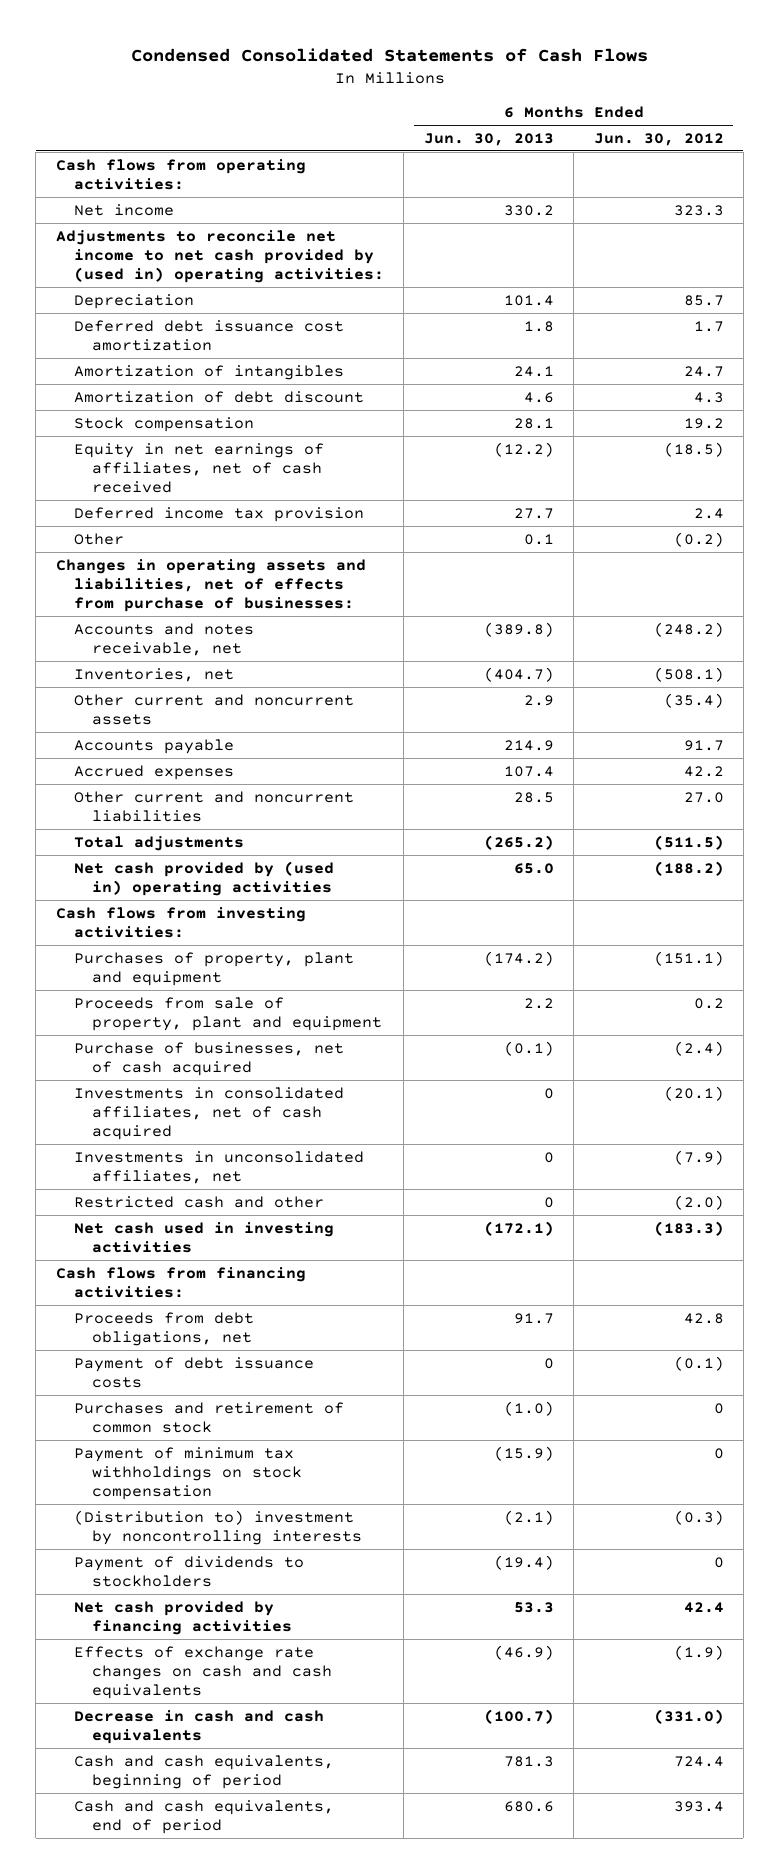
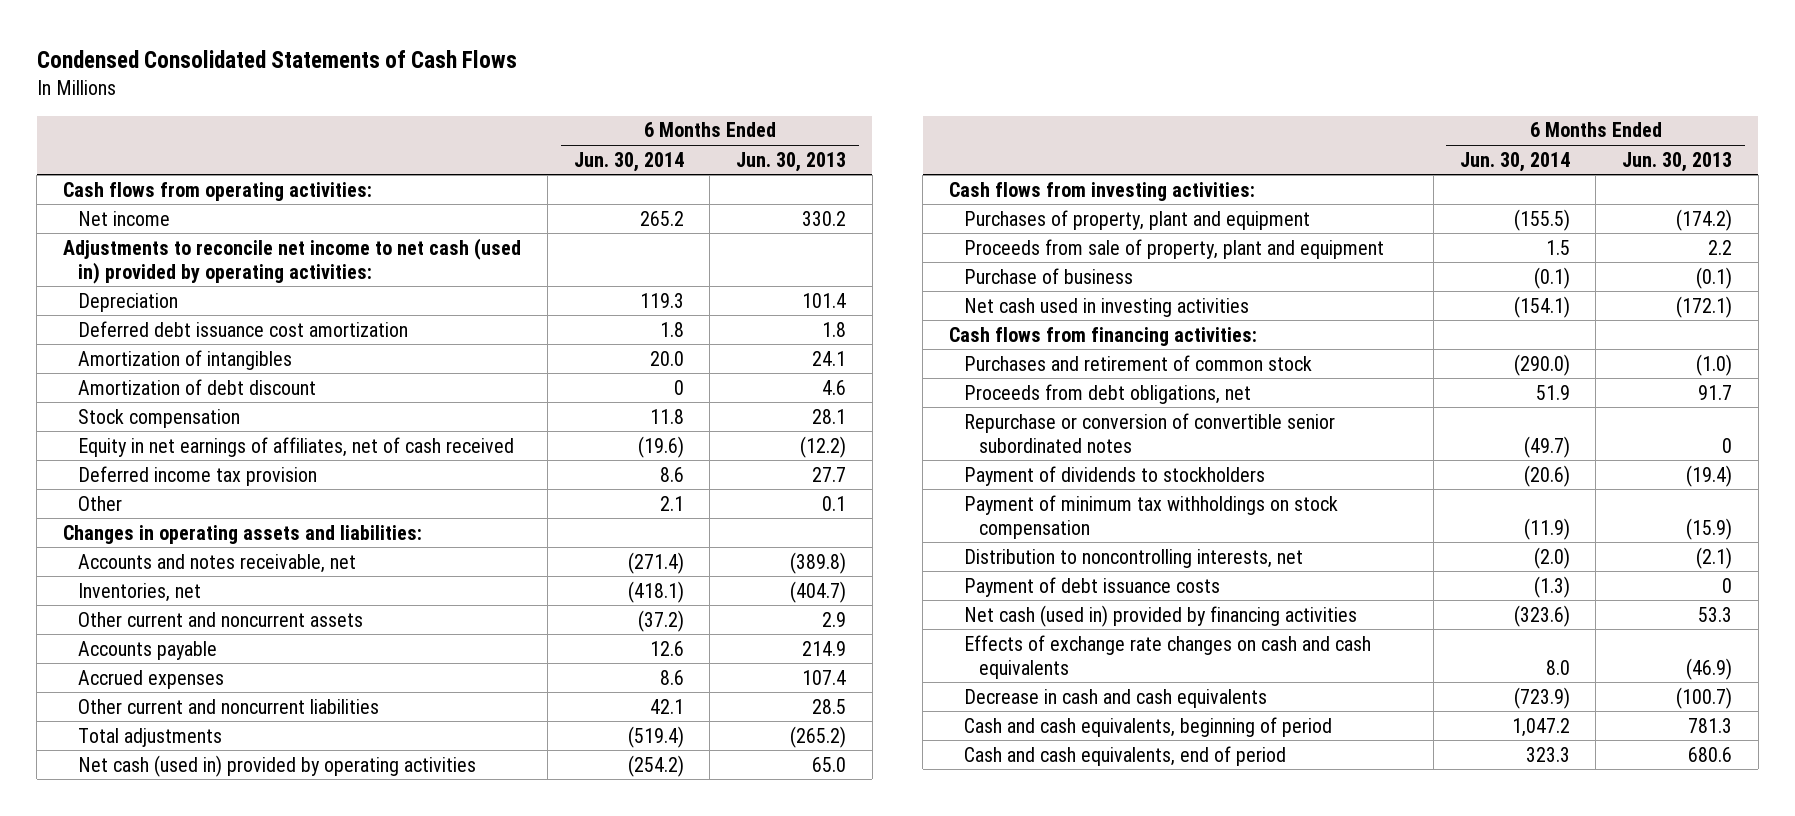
[593,132,724,146] Jun. 30, 2012 -> none
none -> [573,151,684,172] Jun. 30, 2014
[55,229,384,284] Adjustments to reconcile net income to net cash provided by (used in) operating activities: -> [63,237,522,284] Adjustments to reconcile net income to net cash (used in) provided by operating activities:
[55,558,366,613] Changes in operating assets and liabilities, net of effects from purchase of businesses: -> [63,524,423,544] Changes in operating assets and liabilities:
[73,860,334,896] Net cash provided by (used in) operating activities -> [78,754,477,777] Net cash (used in) provided by operating activities
[73,1086,344,1141] Investments in consolidated affiliates, net of cash acquired -> none
[73,1150,364,1184] Investments in unconsolidated affiliates, net -> none
[73,1195,324,1208] Restricted cash and other -> none
[73,1041,344,1076] Purchase of businesses, net of cash acquired -> [964,267,1134,284] Purchase of business
[73,1509,363,1545] (Distribution to) investment by noncontrolling interests -> none
[73,1311,254,1346] Proceeds from debt obligations, net -> [964,383,1252,404] Proceeds from debt obligations, net
none -> [964,412,1336,453] Repurchase or conversion of convertible senior subordinated notes
[73,1446,303,1501] Payment of minimum tax withholdings on stock compensation -> [964,494,1339,539] Payment of minimum tax withholdings on stock compensation
none -> [964,548,1304,568] Distribution to noncontrolling interests, net
[73,1356,314,1388] Payment of debt issuance costs -> [964,576,1221,597] Payment of debt issuance costs
[73,1600,293,1635] Net cash provided by financing activities -> [964,604,1358,627] Net cash (used in) provided by financing activities

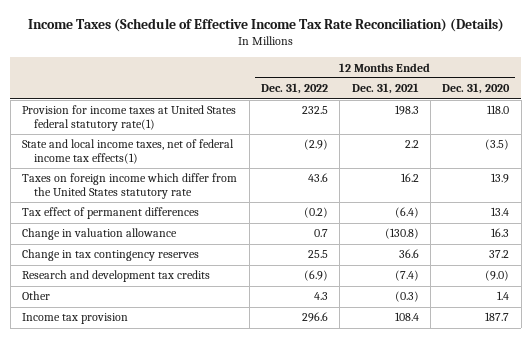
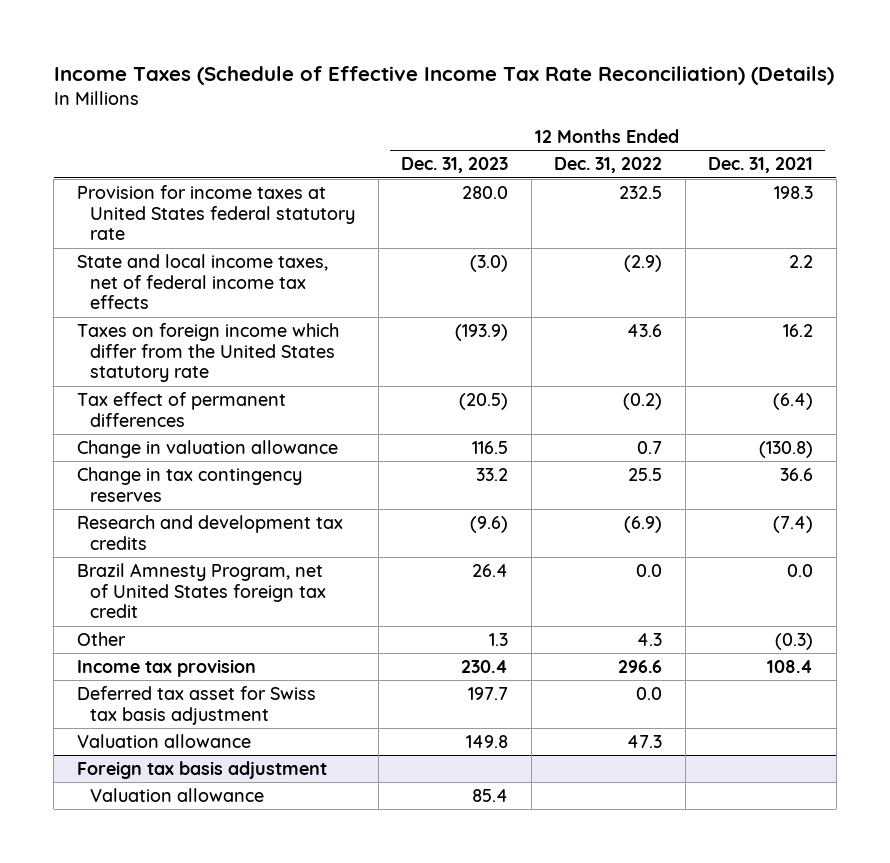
[442,83,511,95] Dec. 31, 2020 -> none
none -> [401,157,509,174] Dec. 31, 2023
[22,105,237,132] Provision for income taxes at United States federal statutory rate(1) -> [76,184,356,241] Provision for income taxes at United States federal statutory rate
[22,139,235,165] State and local income taxes, net of federal income tax effects(1) -> [76,253,328,310] State and local income taxes, net of federal income tax effects
none -> [76,562,327,619] Brazil Amnesty Program, net of United States foreign tax credit
none -> [76,685,316,725] Deferred tax asset for Swiss tax basis adjustment
none -> [76,733,251,748] Valuation allowance
none -> [76,760,327,779] Foreign tax basis adjustment
none -> [90,787,265,802] Valuation allowance

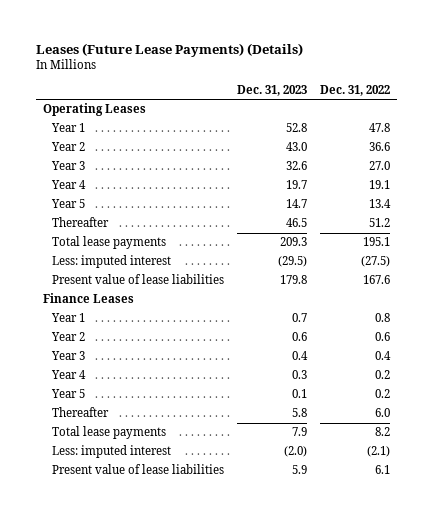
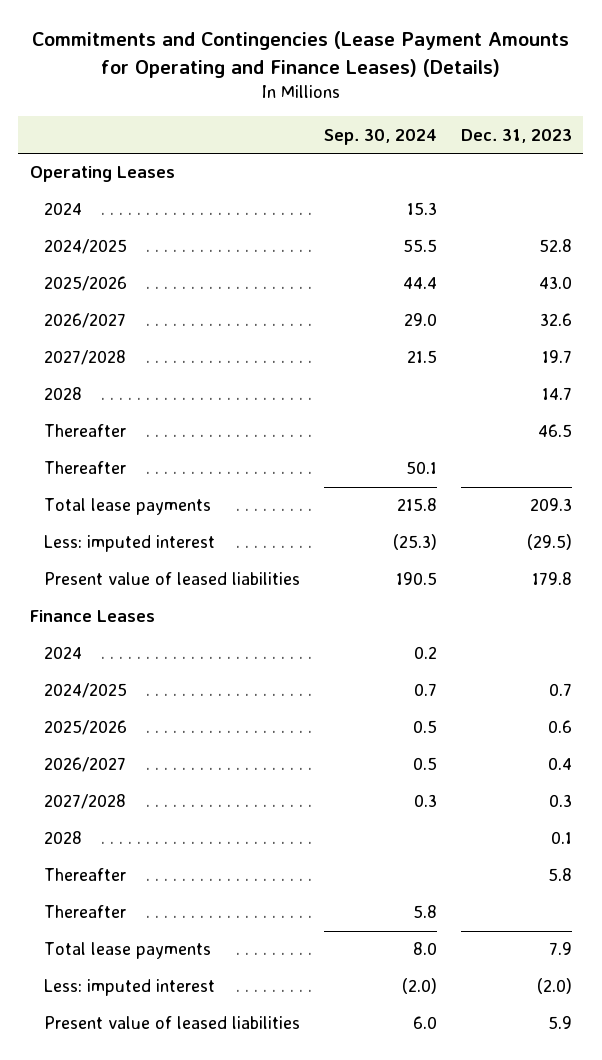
[35,42,303,57] Leases (Future Lease Payments) (Details) -> [31,31,569,79] Commitments and Contingencies (Lease Payment Amounts for Operating and Finance Leases) (Details)
[320,85,391,97] Dec. 31, 2022 -> none
none -> [323,128,437,145] Sep. 30, 2024
none -> [44,202,83,216] 2024
[50,123,85,133] Year 1 -> [44,239,128,255] 2024/2025
[50,142,85,152] Year 2 -> [44,276,128,292] 2025/2026
[50,161,85,171] Year 3 -> [44,313,127,329] 2026/2027
[50,180,86,190] Year 4 -> [44,350,127,366] 2027/2028
[50,199,85,209] Year 5 -> [44,387,83,401] 2028
none -> [44,461,127,475] Thereafter
[51,274,224,285] Present value of lease liabilities -> [44,572,301,586] Present value of leased liabilities
none -> [44,646,83,660] 2024
[50,313,85,323] Year 1 -> [44,683,128,699] 2024/2025
[50,332,85,342] Year 2 -> [44,720,128,736] 2025/2026
[50,351,85,361] Year 3 -> [44,757,127,773] 2026/2027
[50,370,86,380] Year 4 -> [44,794,127,810] 2027/2028
[50,389,85,399] Year 5 -> [44,831,83,845] 2028
none -> [44,905,127,919] Thereafter
[51,464,224,475] Present value of lease liabilities -> [44,1016,301,1030] Present value of leased liabilities

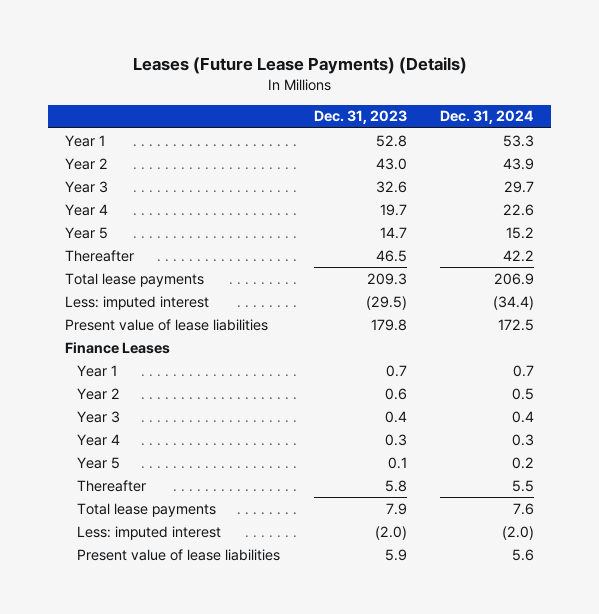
[31,31,569,79] Commitments and Contingencies (Lease Payment Amounts for Operating and Finance Leases) (Details) -> [132,57,467,75] Leases (Future Lease Payments) (Details)
[323,128,437,145] Sep. 30, 2024 -> none
none -> [440,110,535,125] Dec. 31, 2024
[30,166,176,183] Operating Leases -> none
[44,202,83,216] 2024 -> none
[44,239,128,255] 2024/2025 -> [64,134,105,147] Year 1
[44,276,128,292] 2025/2026 -> [64,157,108,170] Year 2
[44,313,127,329] 2026/2027 -> [64,180,108,193] Year 3
[44,350,127,366] 2027/2028 -> [64,203,108,216] Year 4
[44,387,83,401] 2028 -> [64,226,108,239] Year 5
[44,461,127,475] Thereafter -> none
[44,572,301,586] Present value of leased liabilities -> [64,318,268,331] Present value of lease liabilities
[44,646,83,660] 2024 -> none
[44,683,128,699] 2024/2025 -> [76,364,117,377] Year 1
[44,720,128,736] 2025/2026 -> [76,387,120,400] Year 2
[44,757,127,773] 2026/2027 -> [76,410,120,423] Year 3
[44,794,127,810] 2027/2028 -> [76,433,120,446] Year 4
[44,831,83,845] 2028 -> [76,456,120,469] Year 5
[44,905,127,919] Thereafter -> none
[44,1016,301,1030] Present value of leased liabilities -> [76,548,280,561] Present value of lease liabilities

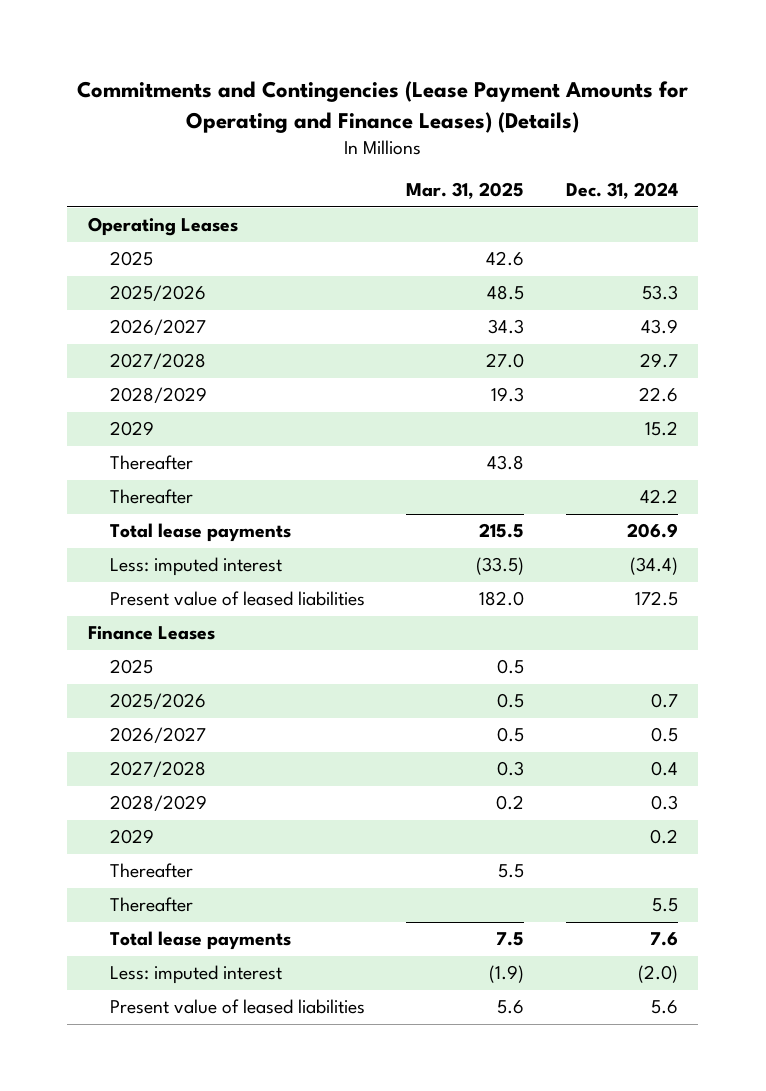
[132,57,467,75] Leases (Future Lease Payments) (Details) -> [76,81,688,133] Commitments and Contingencies (Lease Payment Amounts for Operating and Finance Leases) (Details)
[313,110,407,125] Dec. 31, 2023 -> none
none -> [406,182,525,200] Mar. 31, 2025
none -> [88,217,239,237] Operating Leases
none -> [109,251,153,267] 2025
[64,134,105,147] Year 1 -> [109,285,206,302] 2025/2026
[64,157,108,170] Year 2 -> [109,319,206,336] 2026/2027
[64,180,108,193] Year 3 -> [109,353,206,370] 2027/2028
[64,203,108,216] Year 4 -> [109,387,207,404] 2028/2029
[64,226,108,239] Year 5 -> [109,421,154,437] 2029
none -> [109,455,193,471] Thereafter
[64,318,268,331] Present value of lease liabilities -> [109,591,365,607] Present value of leased liabilities
none -> [109,659,153,675] 2025
[76,364,117,377] Year 1 -> [109,693,206,710] 2025/2026
[76,387,120,400] Year 2 -> [109,727,206,744] 2026/2027
[76,410,120,423] Year 3 -> [109,761,206,778] 2027/2028
[76,433,120,446] Year 4 -> [109,795,207,812] 2028/2029
[76,456,120,469] Year 5 -> [109,829,154,845] 2029
none -> [109,863,193,879] Thereafter
[76,548,280,561] Present value of lease liabilities -> [109,999,365,1015] Present value of leased liabilities

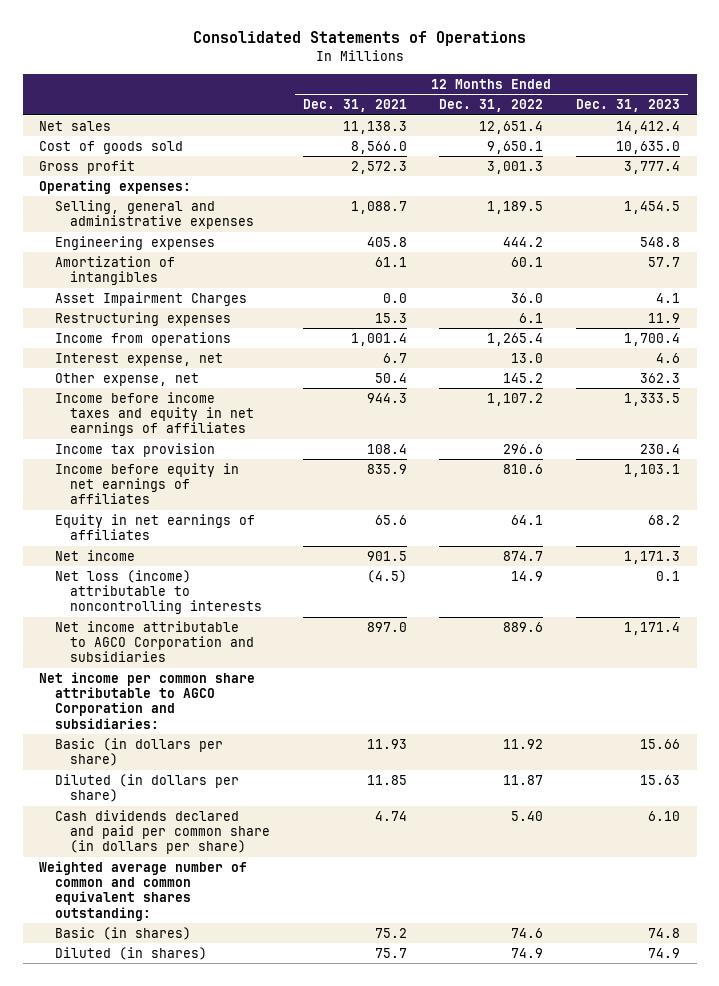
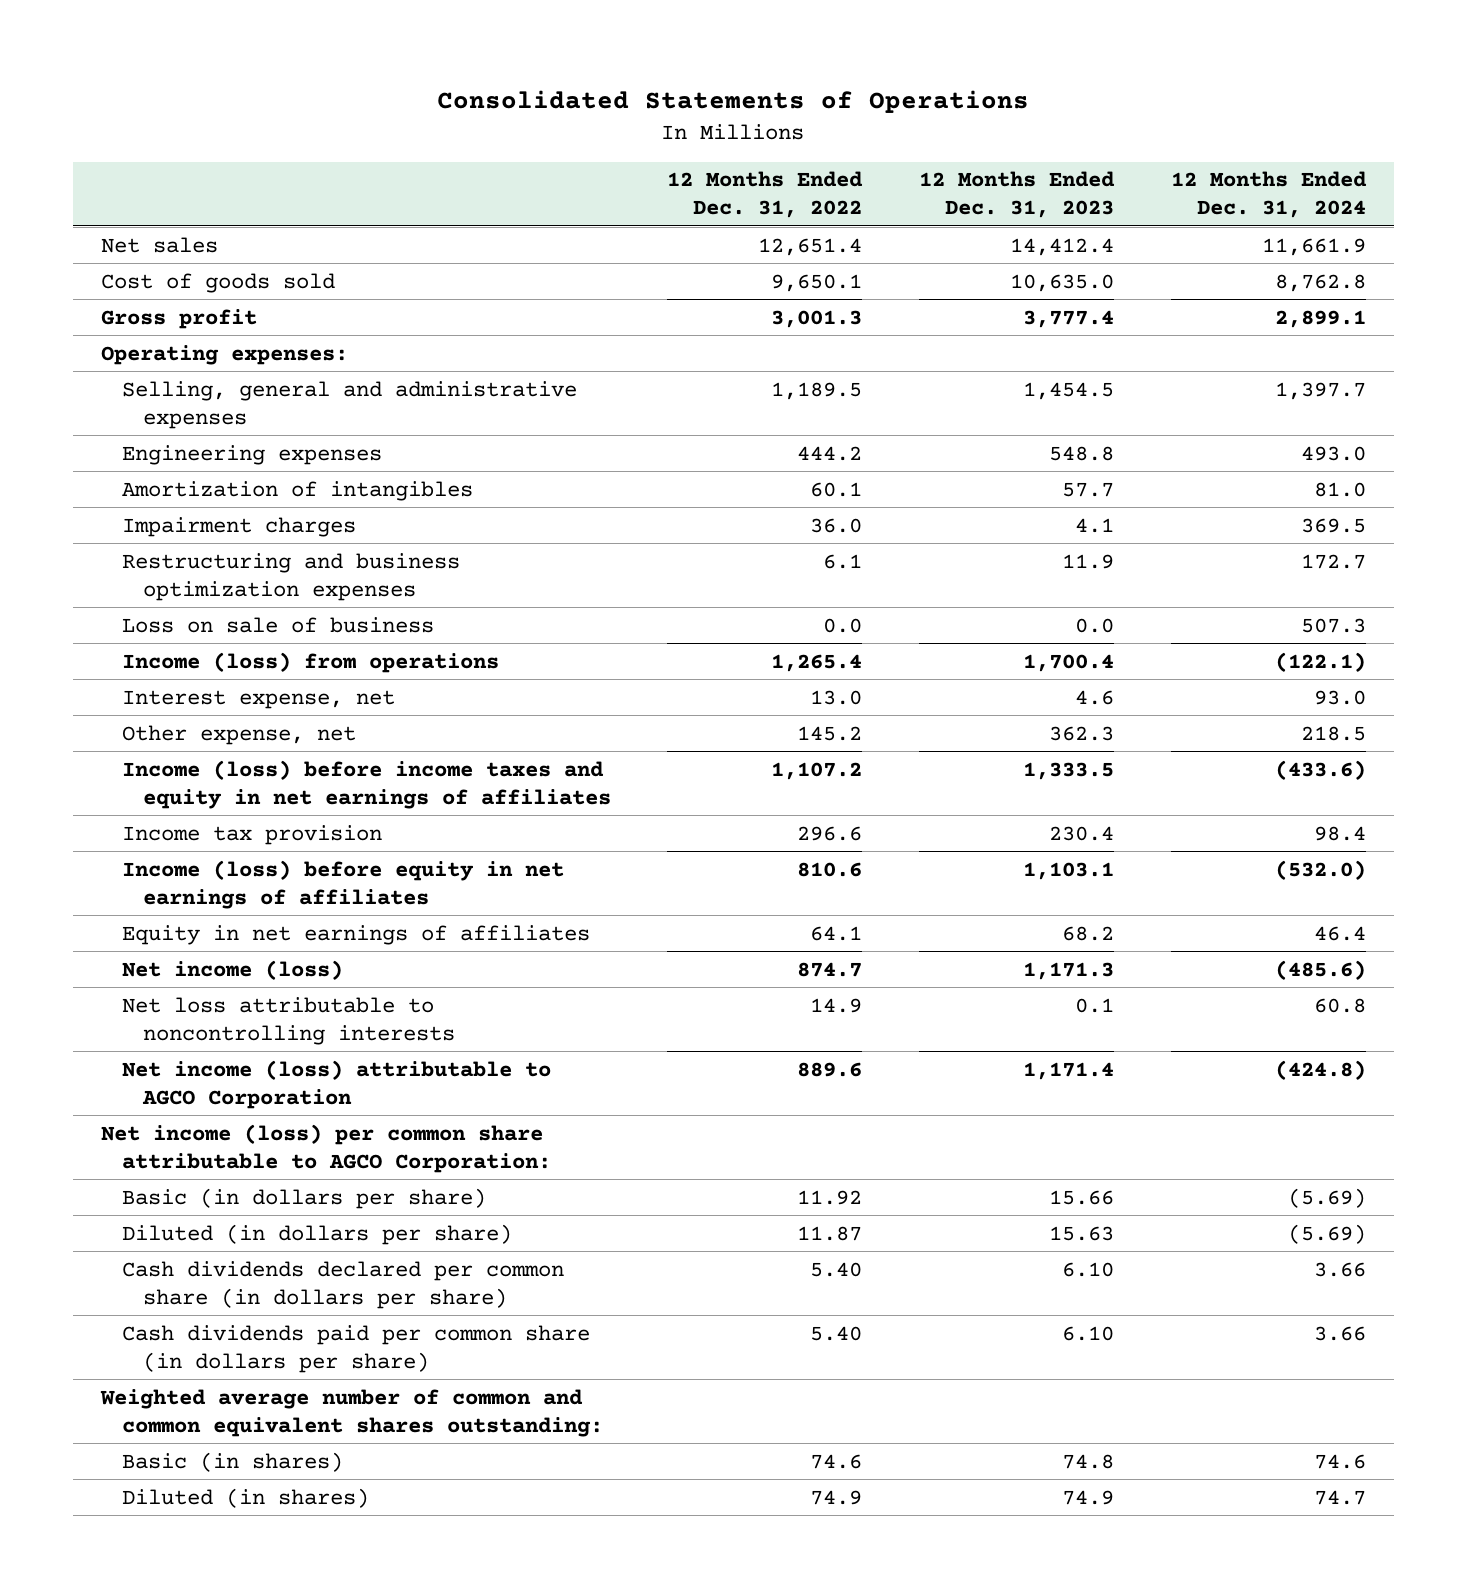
[302,99,407,113] Dec. 31, 2021 -> none
none -> [1170,171,1367,219] 12 Months Ended Dec. 31, 2024
[54,291,247,306] Asset Impairment Charges -> [121,516,356,537] Impairment charges
[54,311,231,326] Restructuring expenses -> [121,552,460,601] Restructuring and business optimization expenses
none -> [121,616,434,633] Loss on sale of business
[54,331,231,346] Income from operations -> [121,651,499,673] Income (loss) from operations
[54,391,255,437] Income before income taxes and equity in net earnings of affiliates -> [121,759,611,809] Income (loss) before income taxes and equity in net earnings of affiliates
[54,462,239,505] Income before equity in net earnings of affiliates -> [121,859,564,909] Income (loss) before equity in net earnings of affiliates
[54,549,135,561] Net income -> [121,959,343,980] Net income (loss)
[54,569,263,615] Net loss (income) attributable to noncontrolling interests -> [121,996,455,1045] Net loss attributable to noncontrolling interests
[54,620,255,663] Net income attributable to AGCO Corporation and subsidiaries -> [121,1059,551,1109] Net income (loss) attributable to AGCO Corporation
[39,671,256,729] Net income per common share attributable to AGCO Corporation and subsidiaries: -> [101,1123,551,1173] Net income (loss) per common share attributable to AGCO Corporation:
none -> [121,1260,564,1309] Cash dividends declared per common share (in dollars per share)
[54,809,271,855] Cash dividends declared and paid per common share (in dollars per share) -> [121,1324,590,1373] Cash dividends paid per common share (in dollars per share)

